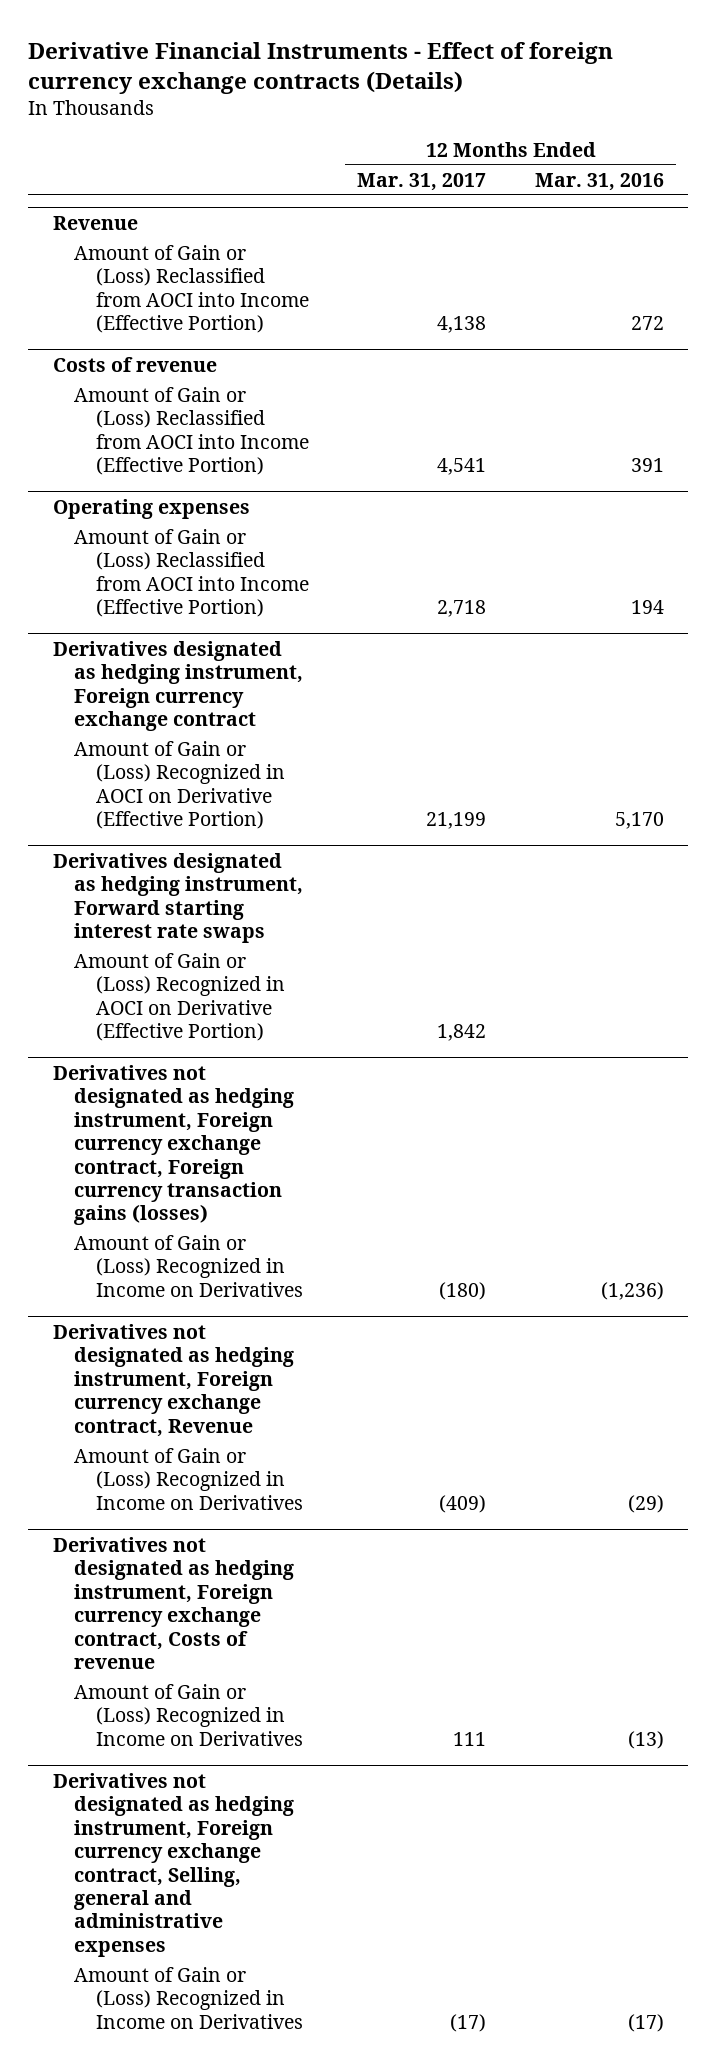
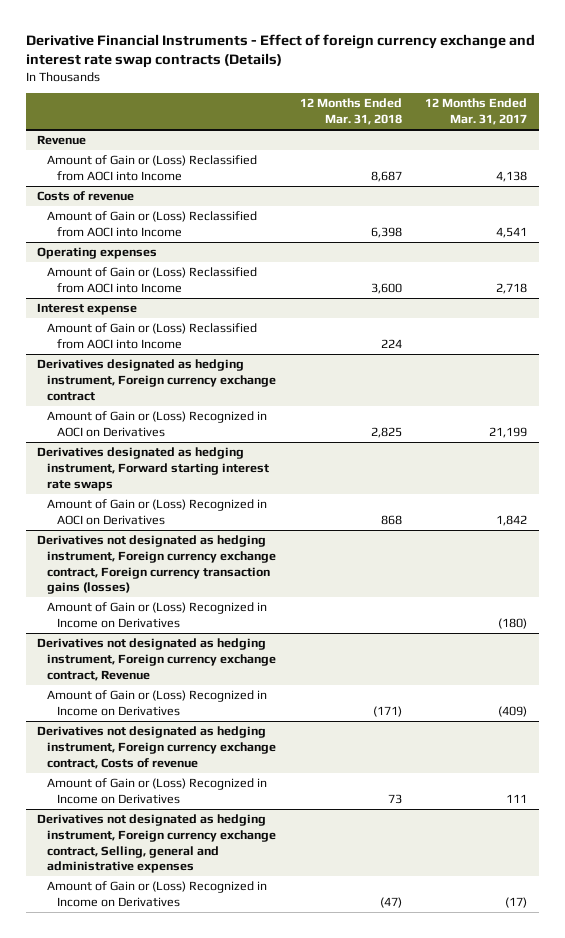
[28,41,614,94] Derivative Financial Instruments - Effect of foreign currency exchange contracts (Details) -> [25,33,535,69] Derivative Financial Instruments - Effect of foreign currency exchange and interest rate swap contracts (Details)
[534,172,664,191] Mar. 31, 2016 -> none
none -> [299,98,402,126] 12 Months Ended Mar. 31, 2018
[74,245,310,334] Amount of Gain or (Loss) Reclassified from AOCI into Income (Effective Portion) -> [47,155,258,181] Amount of Gain or (Loss) Reclassified from AOCI into Income
[74,387,310,476] Amount of Gain or (Loss) Reclassified from AOCI into Income (Effective Portion) -> [47,211,258,237] Amount of Gain or (Loss) Reclassified from AOCI into Income
[74,529,310,618] Amount of Gain or (Loss) Reclassified from AOCI into Income (Effective Portion) -> [47,267,258,293] Amount of Gain or (Loss) Reclassified from AOCI into Income
none -> [37,303,138,316] Interest expense
none -> [47,323,258,349] Amount of Gain or (Loss) Reclassified from AOCI into Income
[74,741,286,830] Amount of Gain or (Loss) Recognized in AOCI on Derivative (Effective Portion) -> [47,411,268,437] Amount of Gain or (Loss) Recognized in AOCI on Derivatives
[74,953,286,1042] Amount of Gain or (Loss) Recognized in AOCI on Derivative (Effective Portion) -> [47,499,268,525] Amount of Gain or (Loss) Recognized in AOCI on Derivatives

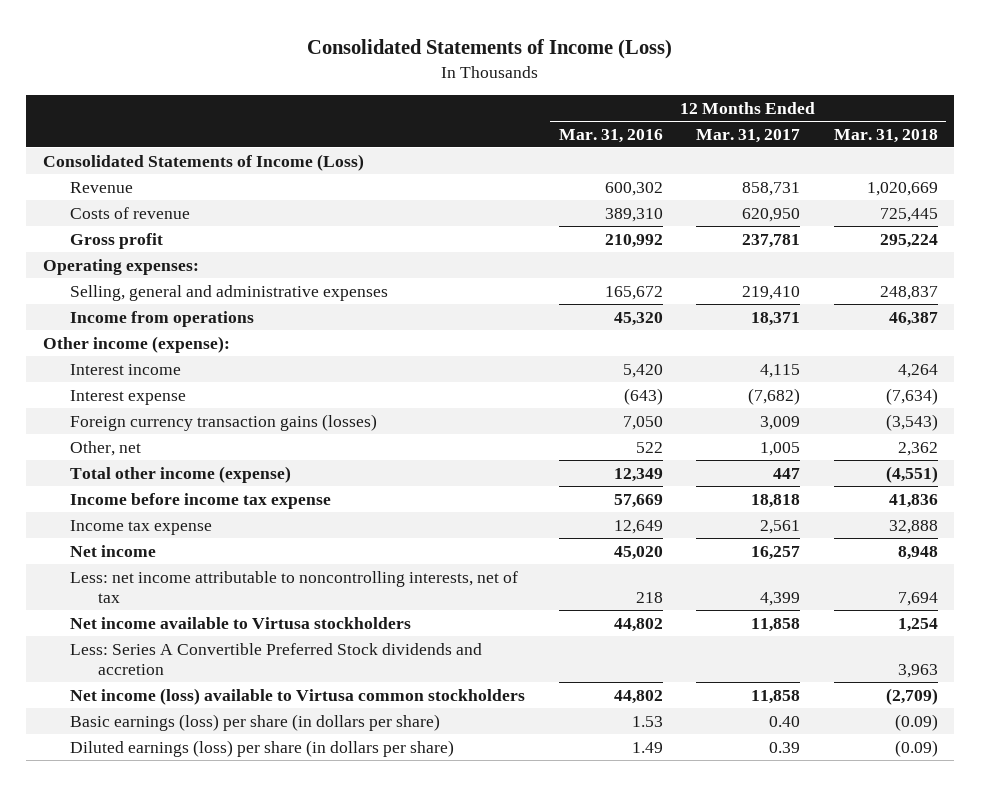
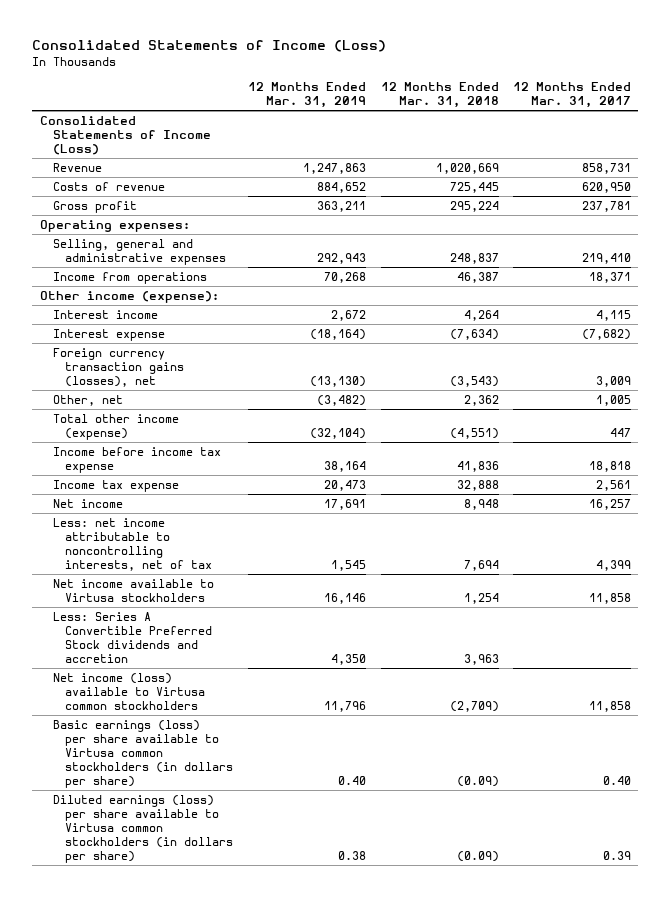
[558,128,663,143] Mar. 31, 2016 -> none
none -> [247,82,366,109] 12 Months Ended Mar. 31, 2019
[70,413,378,431] Foreign currency transaction gains (losses) -> [52,348,185,388] Foreign currency transaction gains (losses), net
[70,713,441,731] Basic earnings (loss) per share (in dollars per share) -> [52,720,234,789] Basic earnings (loss) per share available to Virtusa common stockholders (in dollars per share)
[70,739,455,757] Diluted earnings (loss) per share (in dollars per share) -> [52,795,234,864] Diluted earnings (loss) per share available to Virtusa common stockholders (in dollars per share)

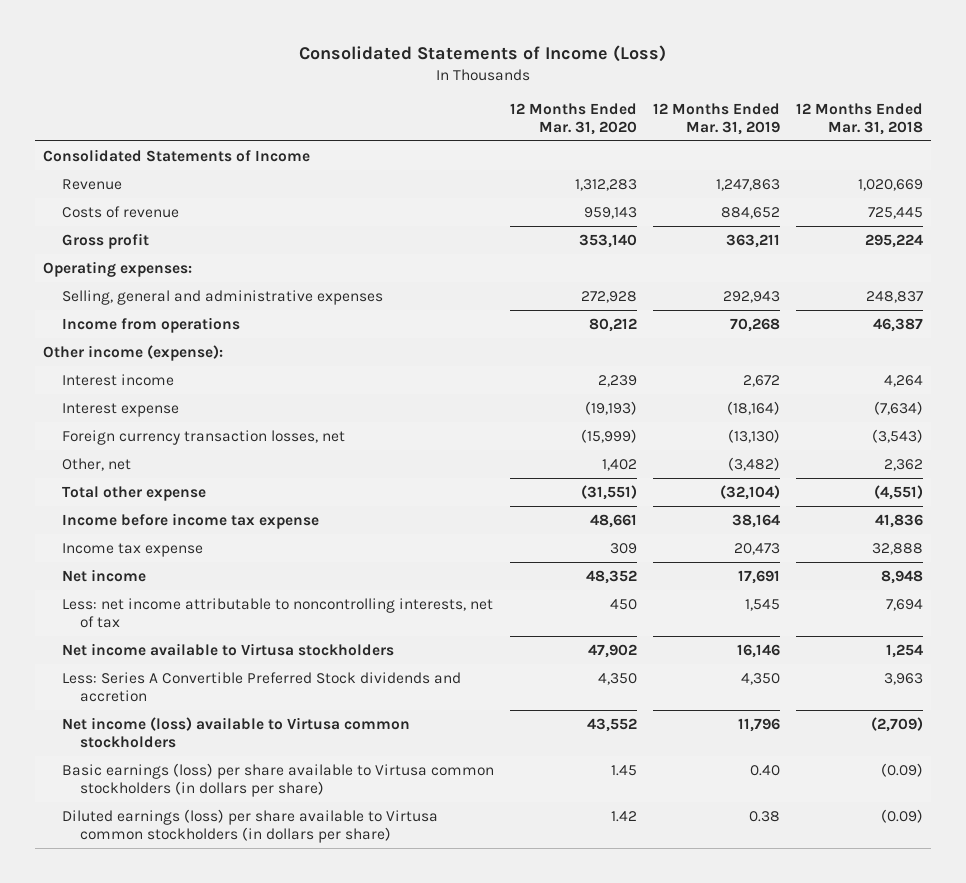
[513,82,632,109] 12 Months Ended Mar. 31, 2017 -> none
none -> [509,102,637,136] 12 Months Ended Mar. 31, 2020
[39,116,211,156] Consolidated Statements of Income (Loss) -> [42,148,310,162] Consolidated Statements of Income
[52,348,185,388] Foreign currency transaction gains (losses), net -> [61,429,345,445] Foreign currency transaction losses, net
[52,414,179,441] Total other income (expense) -> [61,485,206,501] Total other expense

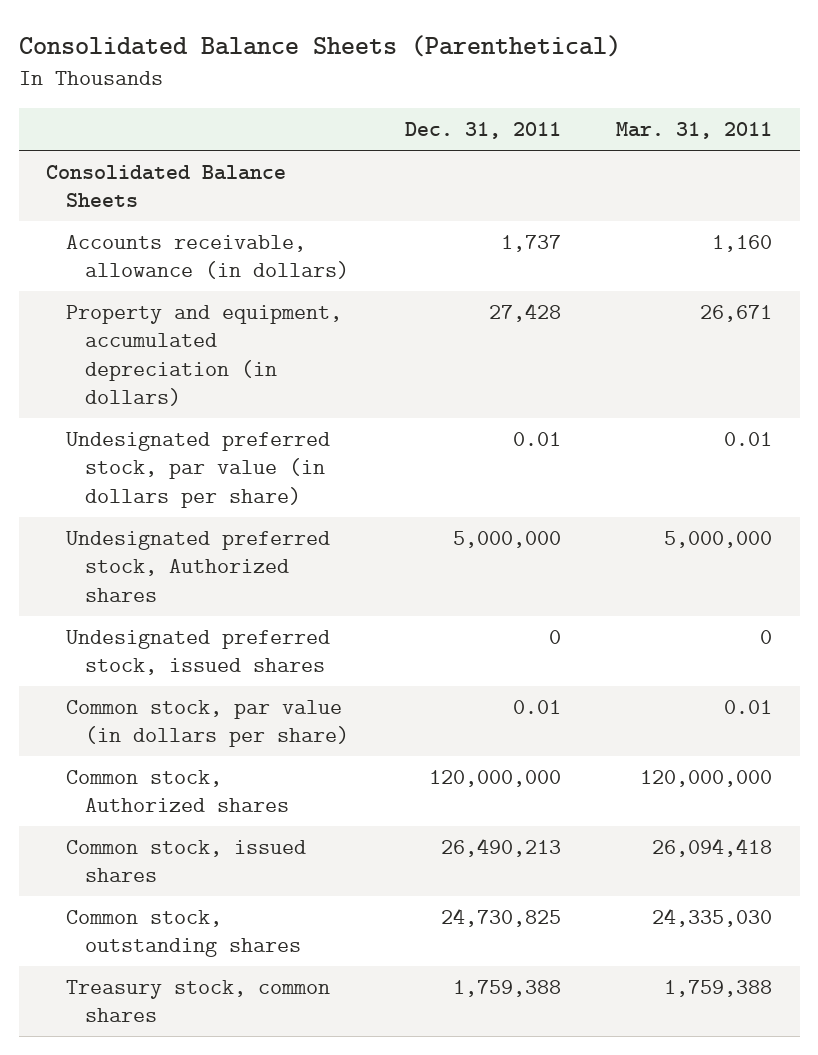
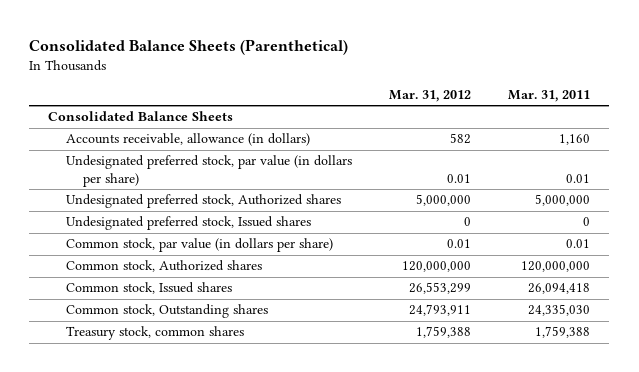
[404,122,561,140] Dec. 31, 2011 -> none
none -> [389,90,472,103] Mar. 31, 2012
[65,305,342,406] Property and equipment, accumulated depreciation (in dollars) -> none
[65,630,330,676] Undesignated preferred stock, issued shares -> [65,216,311,231] Undesignated preferred stock, Issued shares
[65,840,306,883] Common stock, issued shares -> [65,282,232,295] Common stock, Issued shares
[65,910,302,958] Common stock, outstanding shares -> [65,304,268,319] Common stock, Outstanding shares

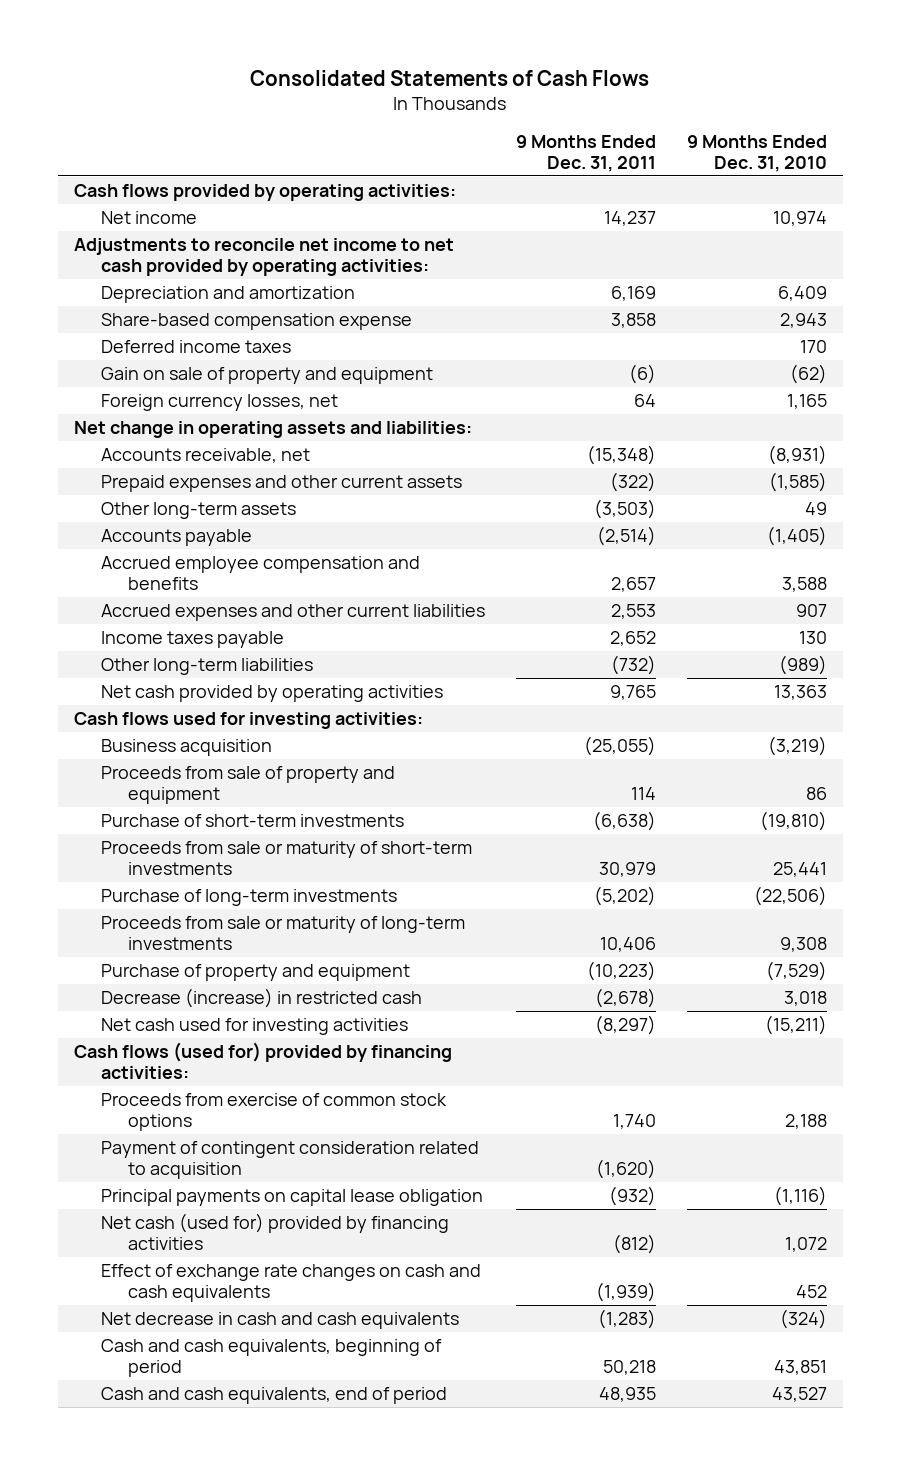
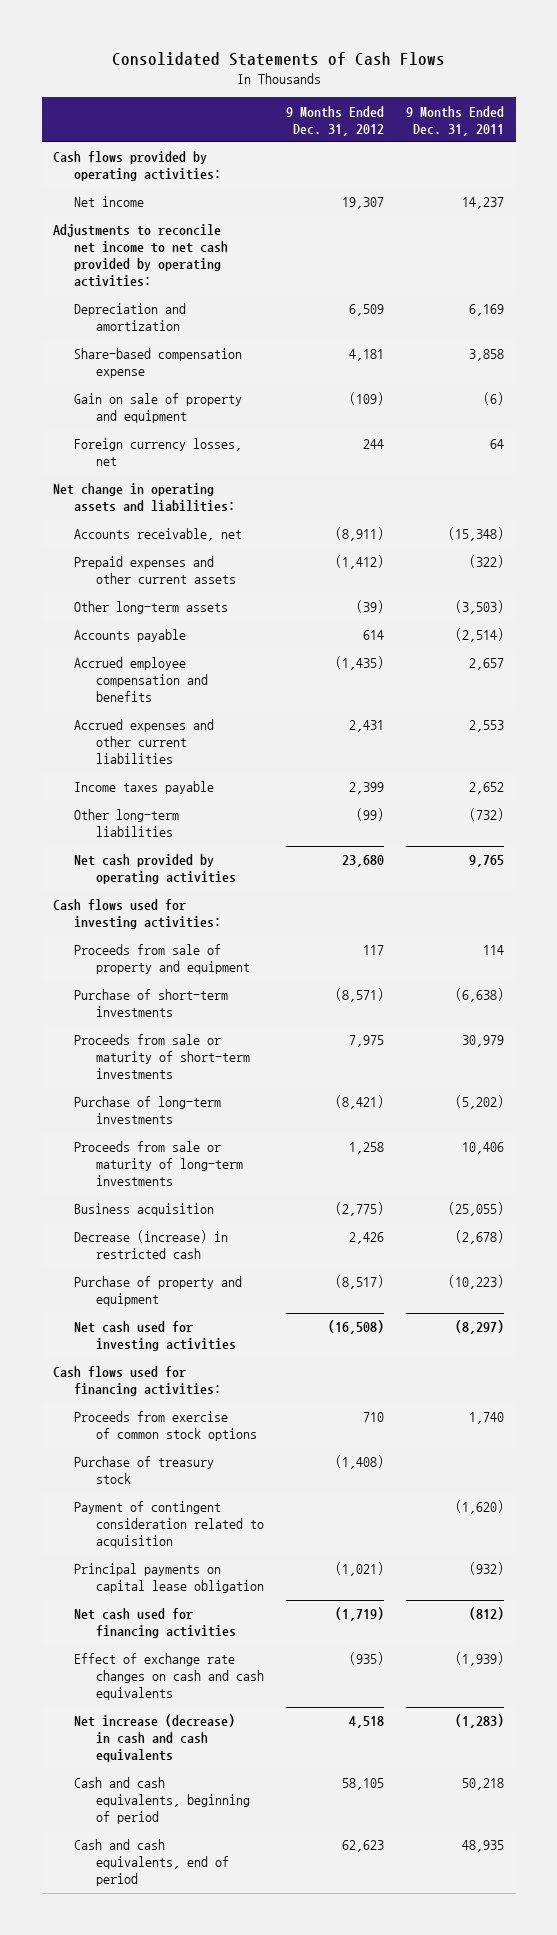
[687,134,828,172] 9 Months Ended Dec. 31, 2010 -> none
none -> [286,105,385,136] 9 Months Ended Dec. 31, 2012
[101,340,292,354] Deferred income taxes -> none
[101,739,273,757] Business acquisition -> [74,1203,215,1217] Business acquisition
[101,964,411,982] Purchase of property and equipment -> [74,1276,243,1307] Purchase of property and equipment
[73,1042,452,1079] Cash flows (used for) provided by financing activities: -> [52,1366,222,1397] Cash flows used for financing activities:
none -> [74,1456,215,1485] Purchase of treasury stock
[101,1213,450,1250] Net cash (used for) provided by financing activities -> [74,1608,237,1639] Net cash used for financing activities
[101,1312,460,1330] Net decrease in cash and cash equivalents -> [74,1714,236,1763] Net increase (decrease) in cash and cash equivalents

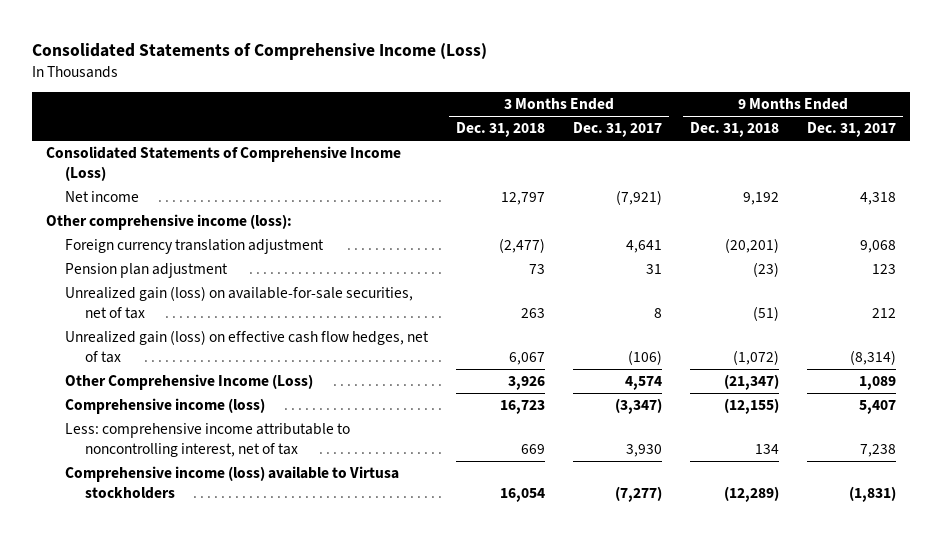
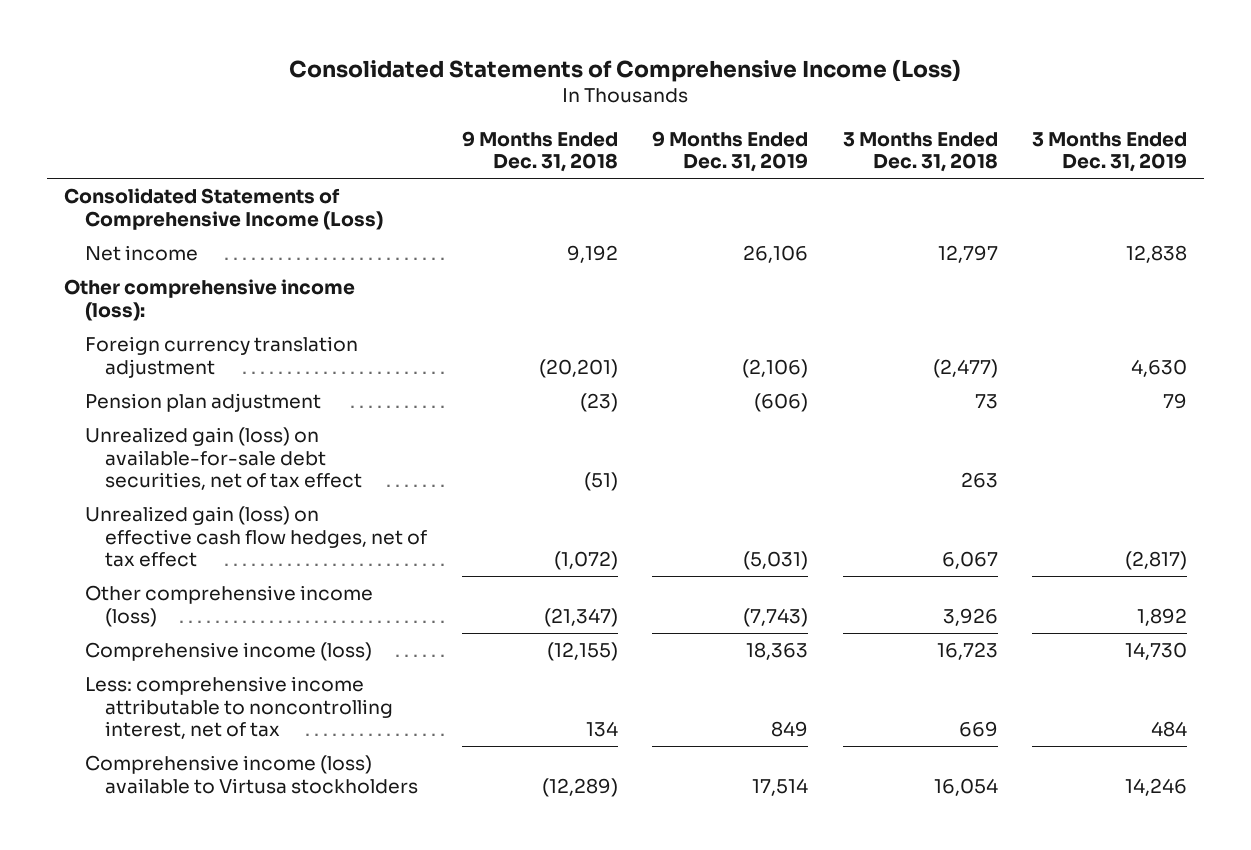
[573,122,663,138] Dec. 31, 2017 -> none
[806,122,896,138] Dec. 31, 2017 -> none
none -> [652,130,809,173] 9 Months Ended Dec. 31, 2019
none -> [1031,131,1187,173] 3 Months Ended Dec. 31, 2019
[65,286,414,319] Unrealized gain (loss) on available-for-sale securities, net of tax -> [84,427,363,491] Unrealized gain (loss) on available-for-sale debt securities, net of tax effect
[65,330,430,363] Unrealized gain (loss) on effective cash flow hedges, net of tax -> [84,506,428,568] Unrealized gain (loss) on effective cash flow hedges, net of tax effect
[65,374,314,391] Other Comprehensive Income (Loss) -> [84,585,373,627] Other comprehensive income (loss)

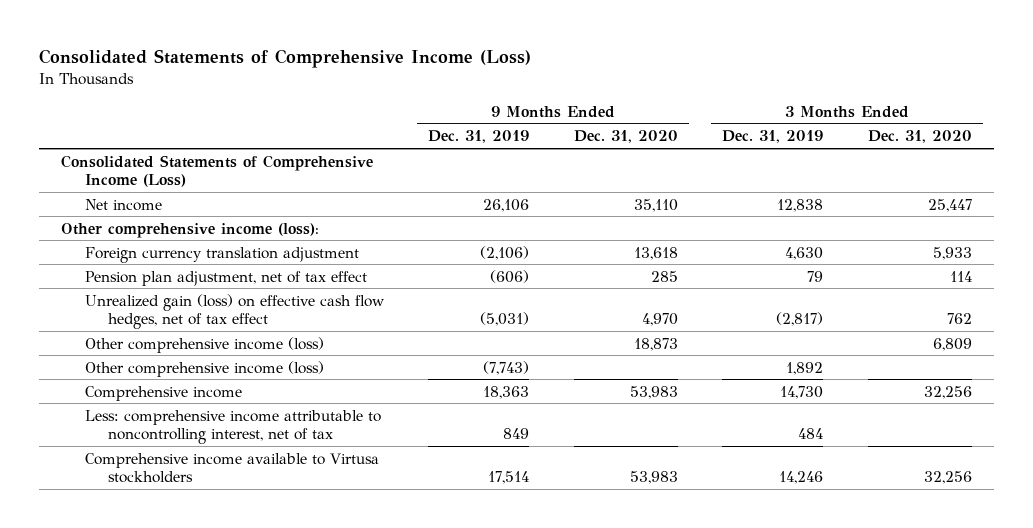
[461,130,618,173] 9 Months Ended Dec. 31, 2018 -> none
[842,131,998,173] 3 Months Ended Dec. 31, 2018 -> none
none -> [573,130,678,144] Dec. 31, 2020
none -> [867,130,972,144] Dec. 31, 2020
[84,427,363,491] Unrealized gain (loss) on available-for-sale debt securities, net of tax effect -> none
[84,393,321,413] Pension plan adjustment -> [84,270,367,286] Pension plan adjustment, net of tax effect
none -> [84,336,324,353] Other comprehensive income (loss)
[84,642,372,662] Comprehensive income (loss) -> [84,385,242,401] Comprehensive income
[84,755,419,794] Comprehensive income (loss) available to Virtusa stockholders -> [84,452,379,484] Comprehensive income available to Virtusa stockholders

